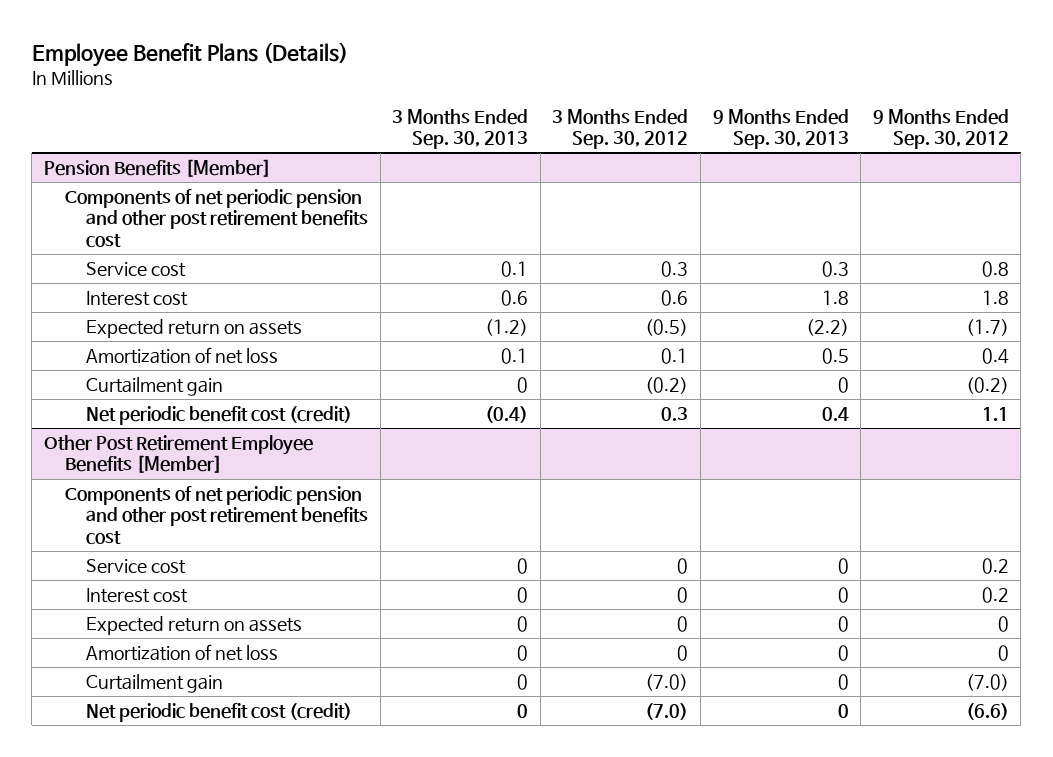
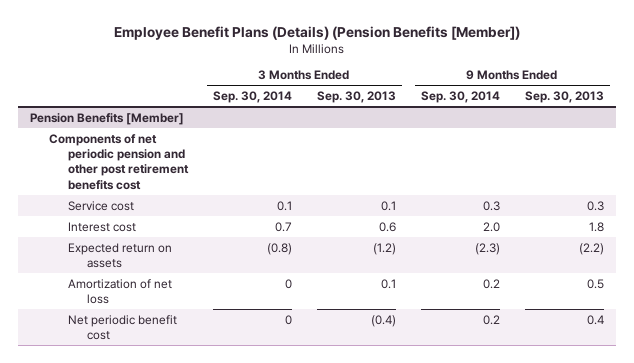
[31,41,348,67] Employee Benefit Plans (Details) -> [114,25,521,40] Employee Benefit Plans (Details) (Pension Benefits [Member])
[552,108,689,150] 3 Months Ended Sep. 30, 2012 -> none
[872,108,1009,150] 9 Months Ended Sep. 30, 2012 -> none
none -> [212,91,292,104] Sep. 30, 2014
none -> [420,91,500,104] Sep. 30, 2014
[86,377,224,397] Curtailment gain -> none
[43,435,313,474] Other Post Retirement Employee Benefits [Member] -> none
[64,486,369,545] Components of net periodic pension and other post retirement benefits cost -> none
[86,559,187,575] Service cost -> none
[86,588,189,604] Interest cost -> none
[86,616,303,636] Expected return on assets -> none
[86,644,279,662] Amortization of net loss -> none
[86,674,224,694] Curtailment gain -> none
[86,703,353,723] Net periodic benefit cost (credit) -> none
[86,406,353,426] Net periodic benefit cost (credit) -> [68,314,178,340] Net periodic benefit cost

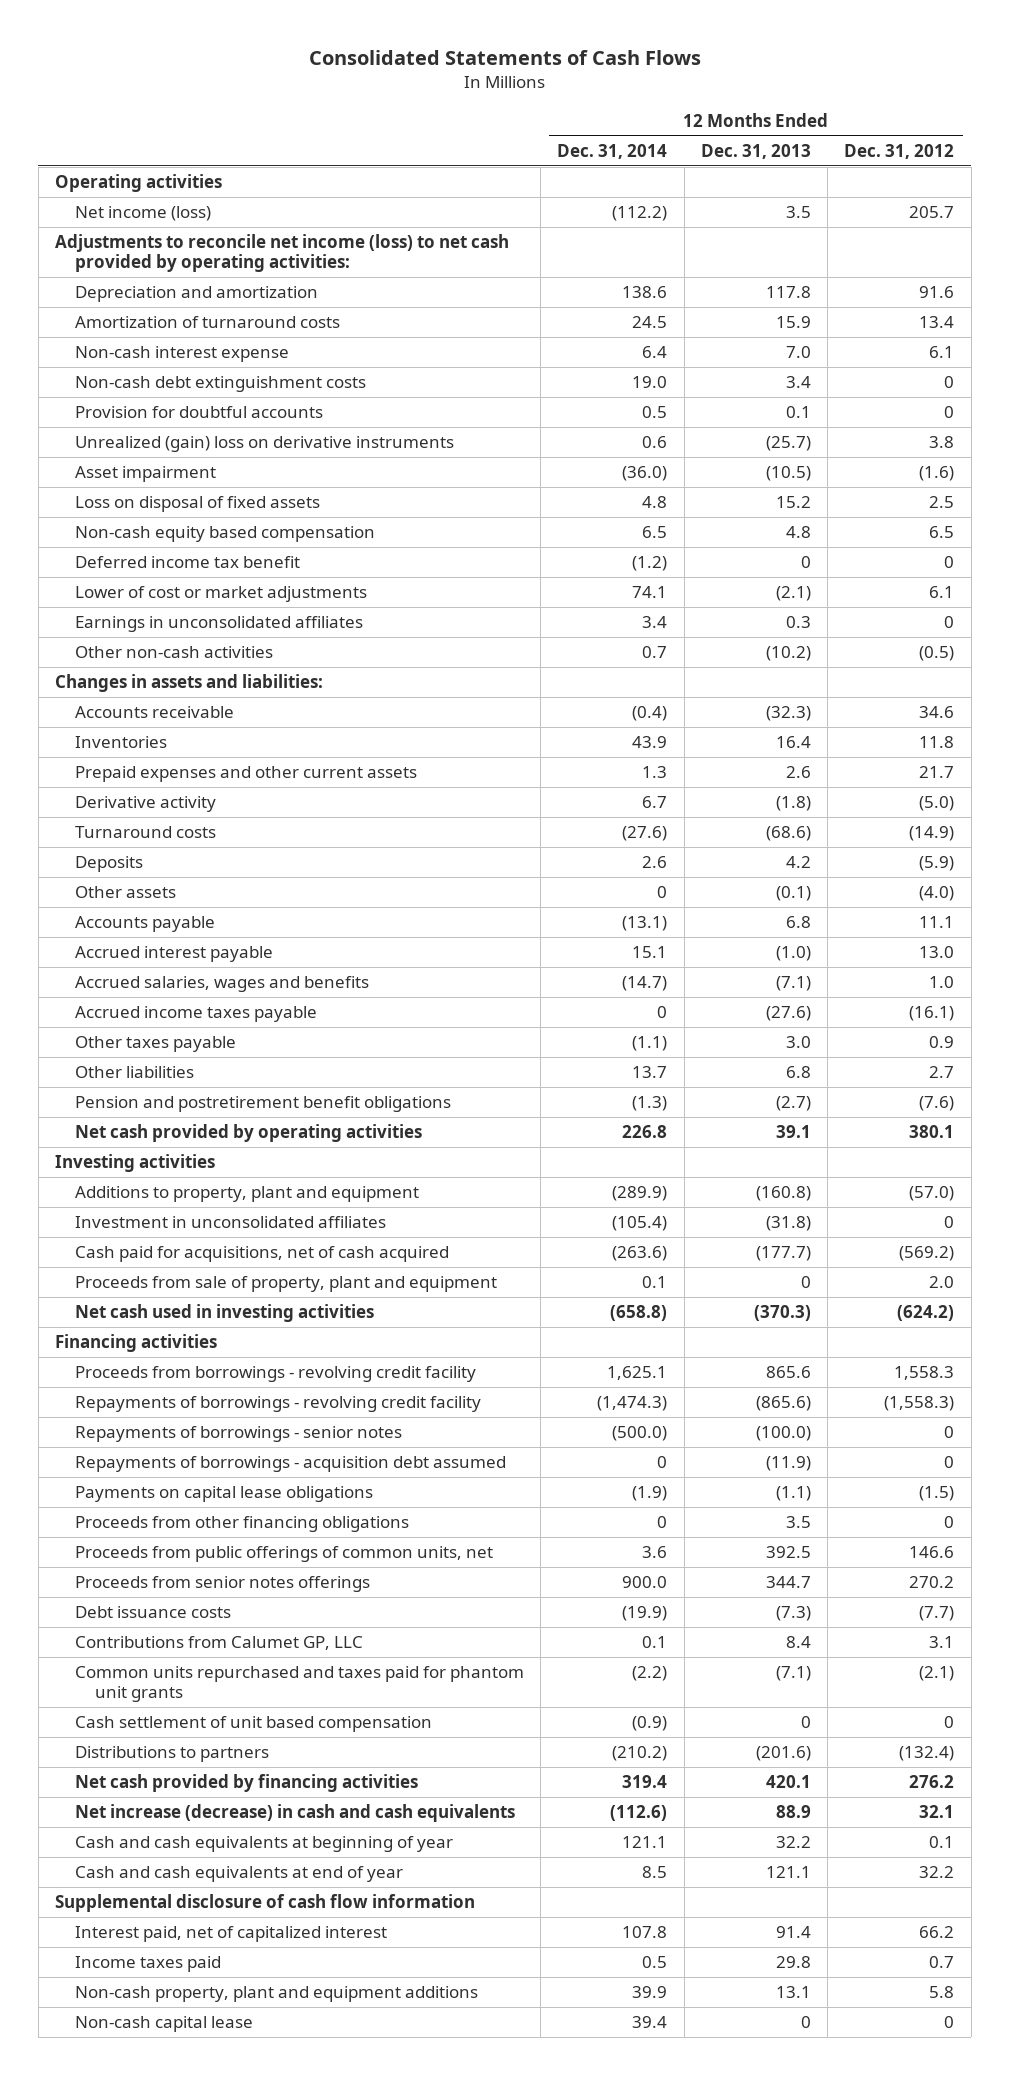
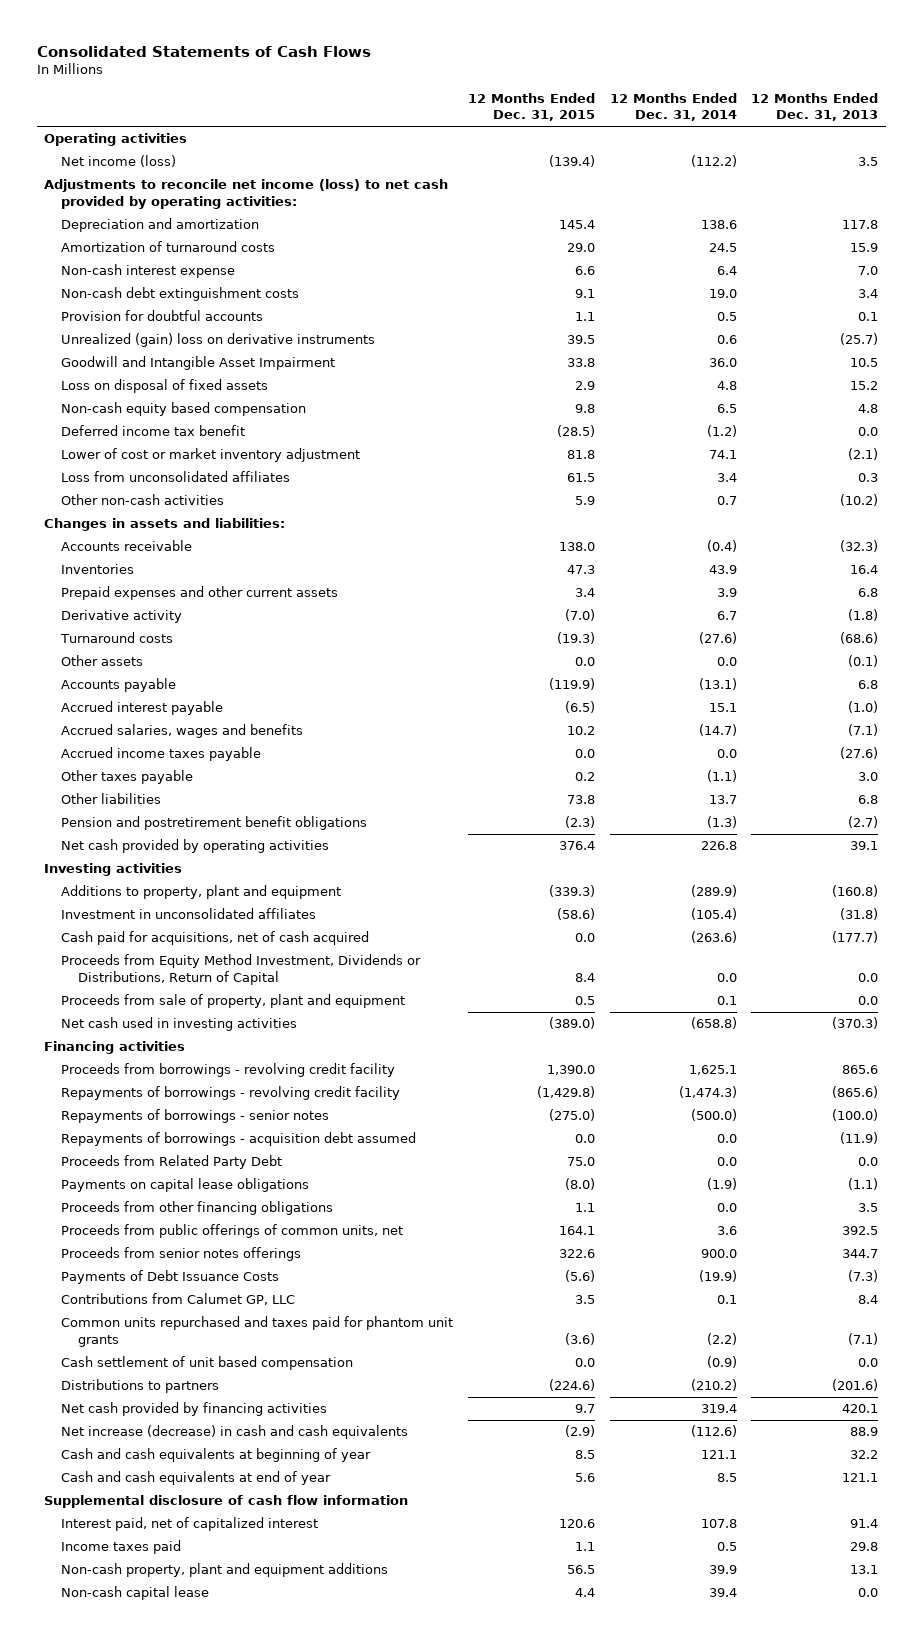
[844,143,955,159] Dec. 31, 2012 -> none
none -> [467,92,595,122] 12 Months Ended Dec. 31, 2015
[74,466,216,483] Asset impairment -> none
none -> [61,356,336,371] Goodwill and Intangible Asset Impairment
[800,556,811,569] 0 -> [858,427,879,437] 0.0
[74,586,367,603] Lower of cost or market adjustments -> [61,448,361,463] Lower of cost or market inventory adjustment
[74,616,363,633] Earnings in unconsolidated affiliates -> [61,471,291,483] Loss from unconsolidated affiliates
[642,766,668,779] 1.3 -> [716,588,737,598] 3.9
[785,766,811,779] 2.6 -> [858,588,879,598] 6.8
[74,856,143,873] Deposits -> none
[657,886,668,899] 0 -> [716,657,737,667] 0.0
[657,1006,668,1019] 0 -> [716,749,737,759] 0.0
none -> [61,954,422,985] Proceeds from Equity Method Investment, Dividends or Distributions, Return of Capital
[800,1276,811,1289] 0 -> [858,996,879,1006] 0.0
[657,1456,668,1469] 0 -> [716,1134,737,1144] 0.0
none -> [61,1155,283,1170] Proceeds from Related Party Debt
[657,1516,668,1529] 0 -> [716,1203,737,1213] 0.0
[74,1606,231,1619] Debt issuance costs -> [61,1270,280,1285] Payments of Debt Issuance Costs
[800,1716,811,1729] 0 -> [858,1358,879,1368] 0.0
[800,2016,811,2029] 0 -> [858,1588,879,1598] 0.0

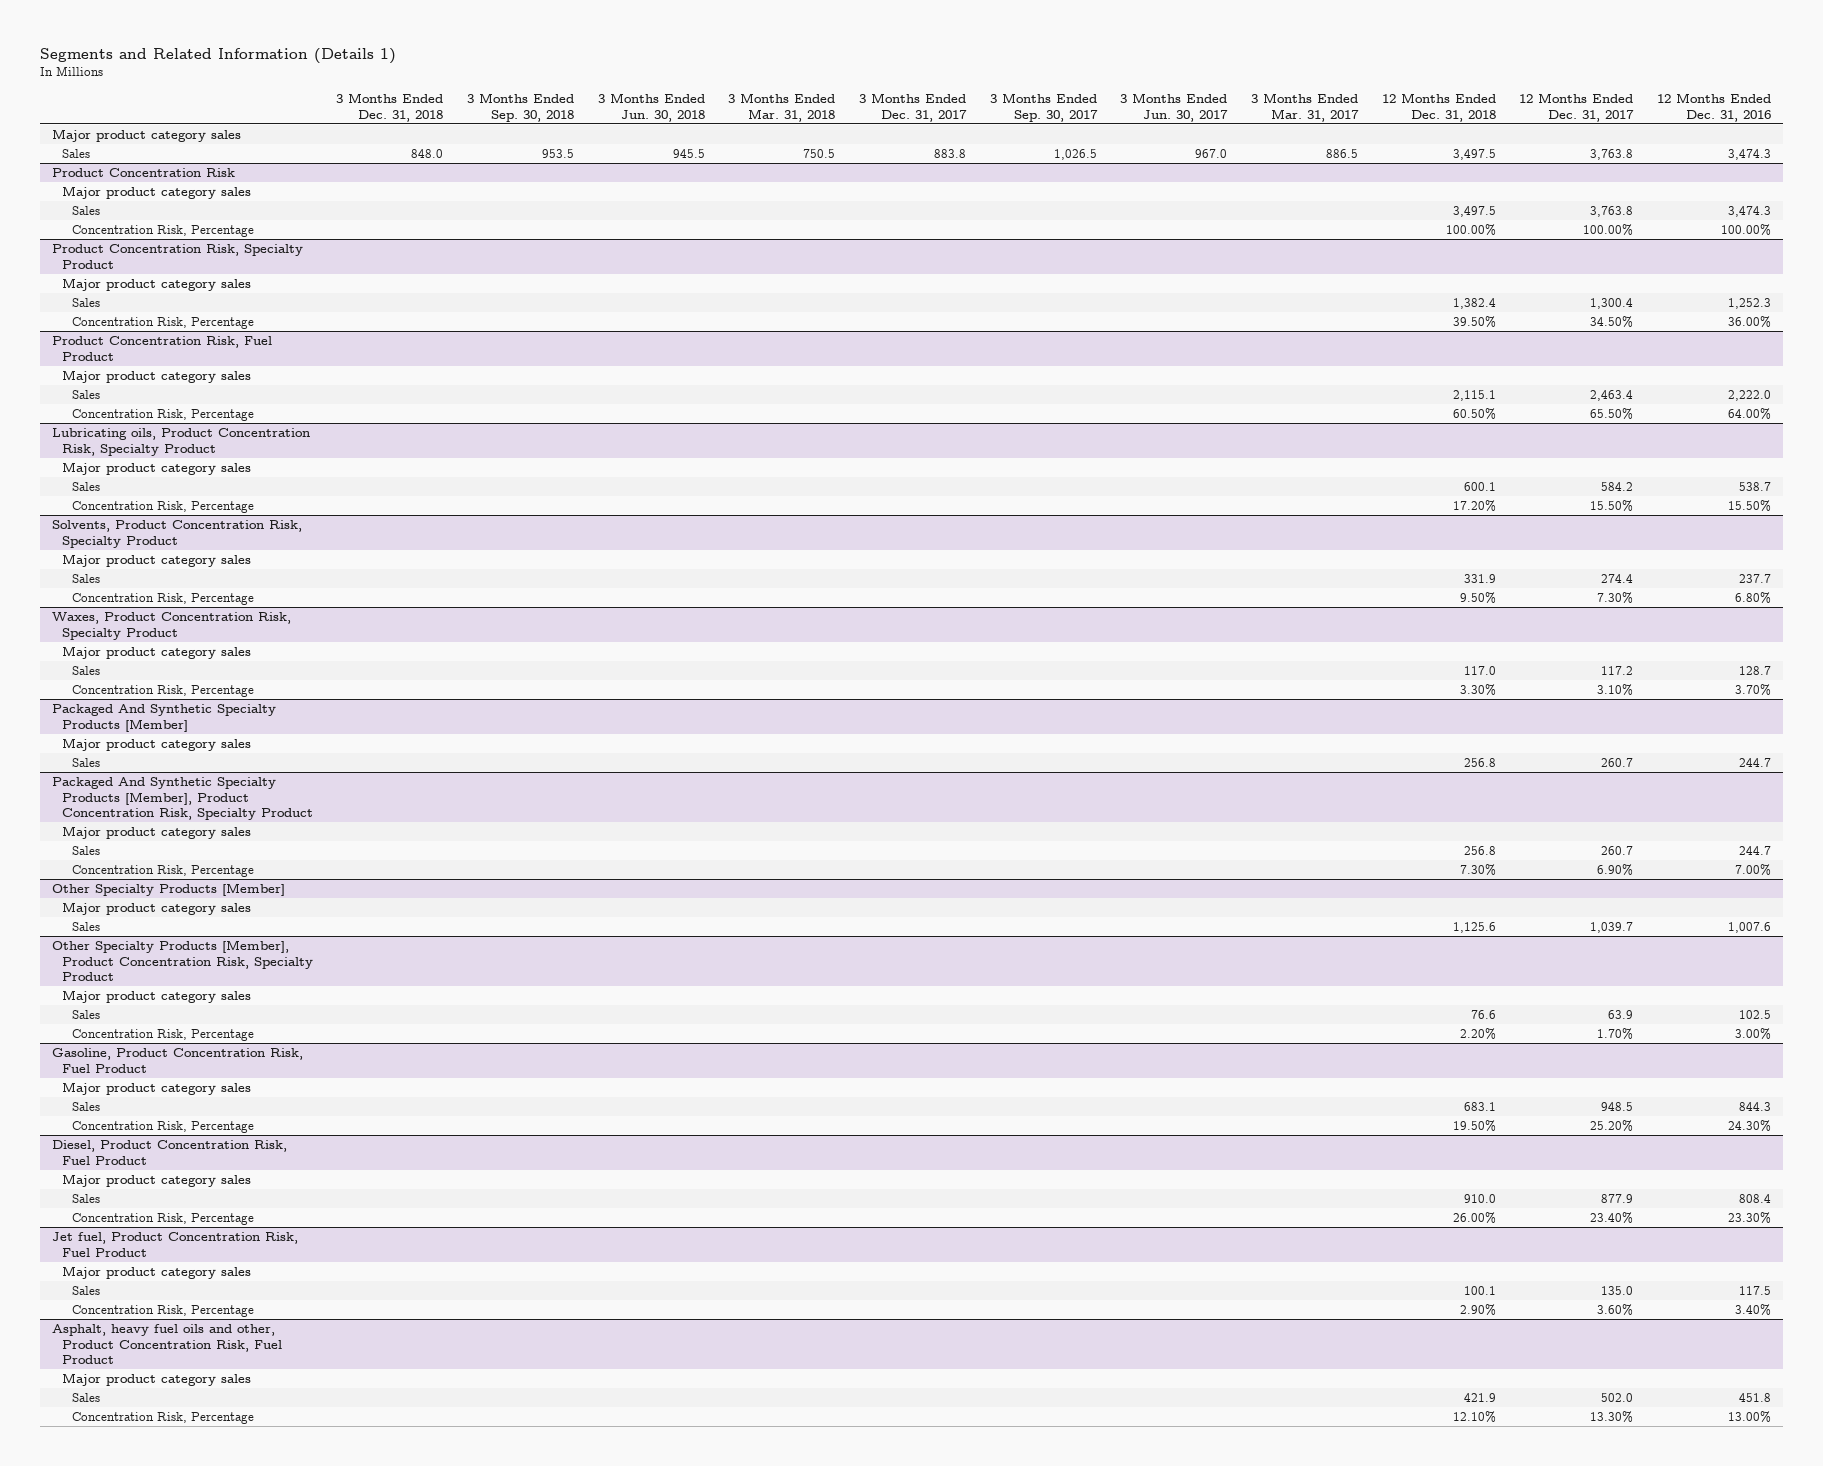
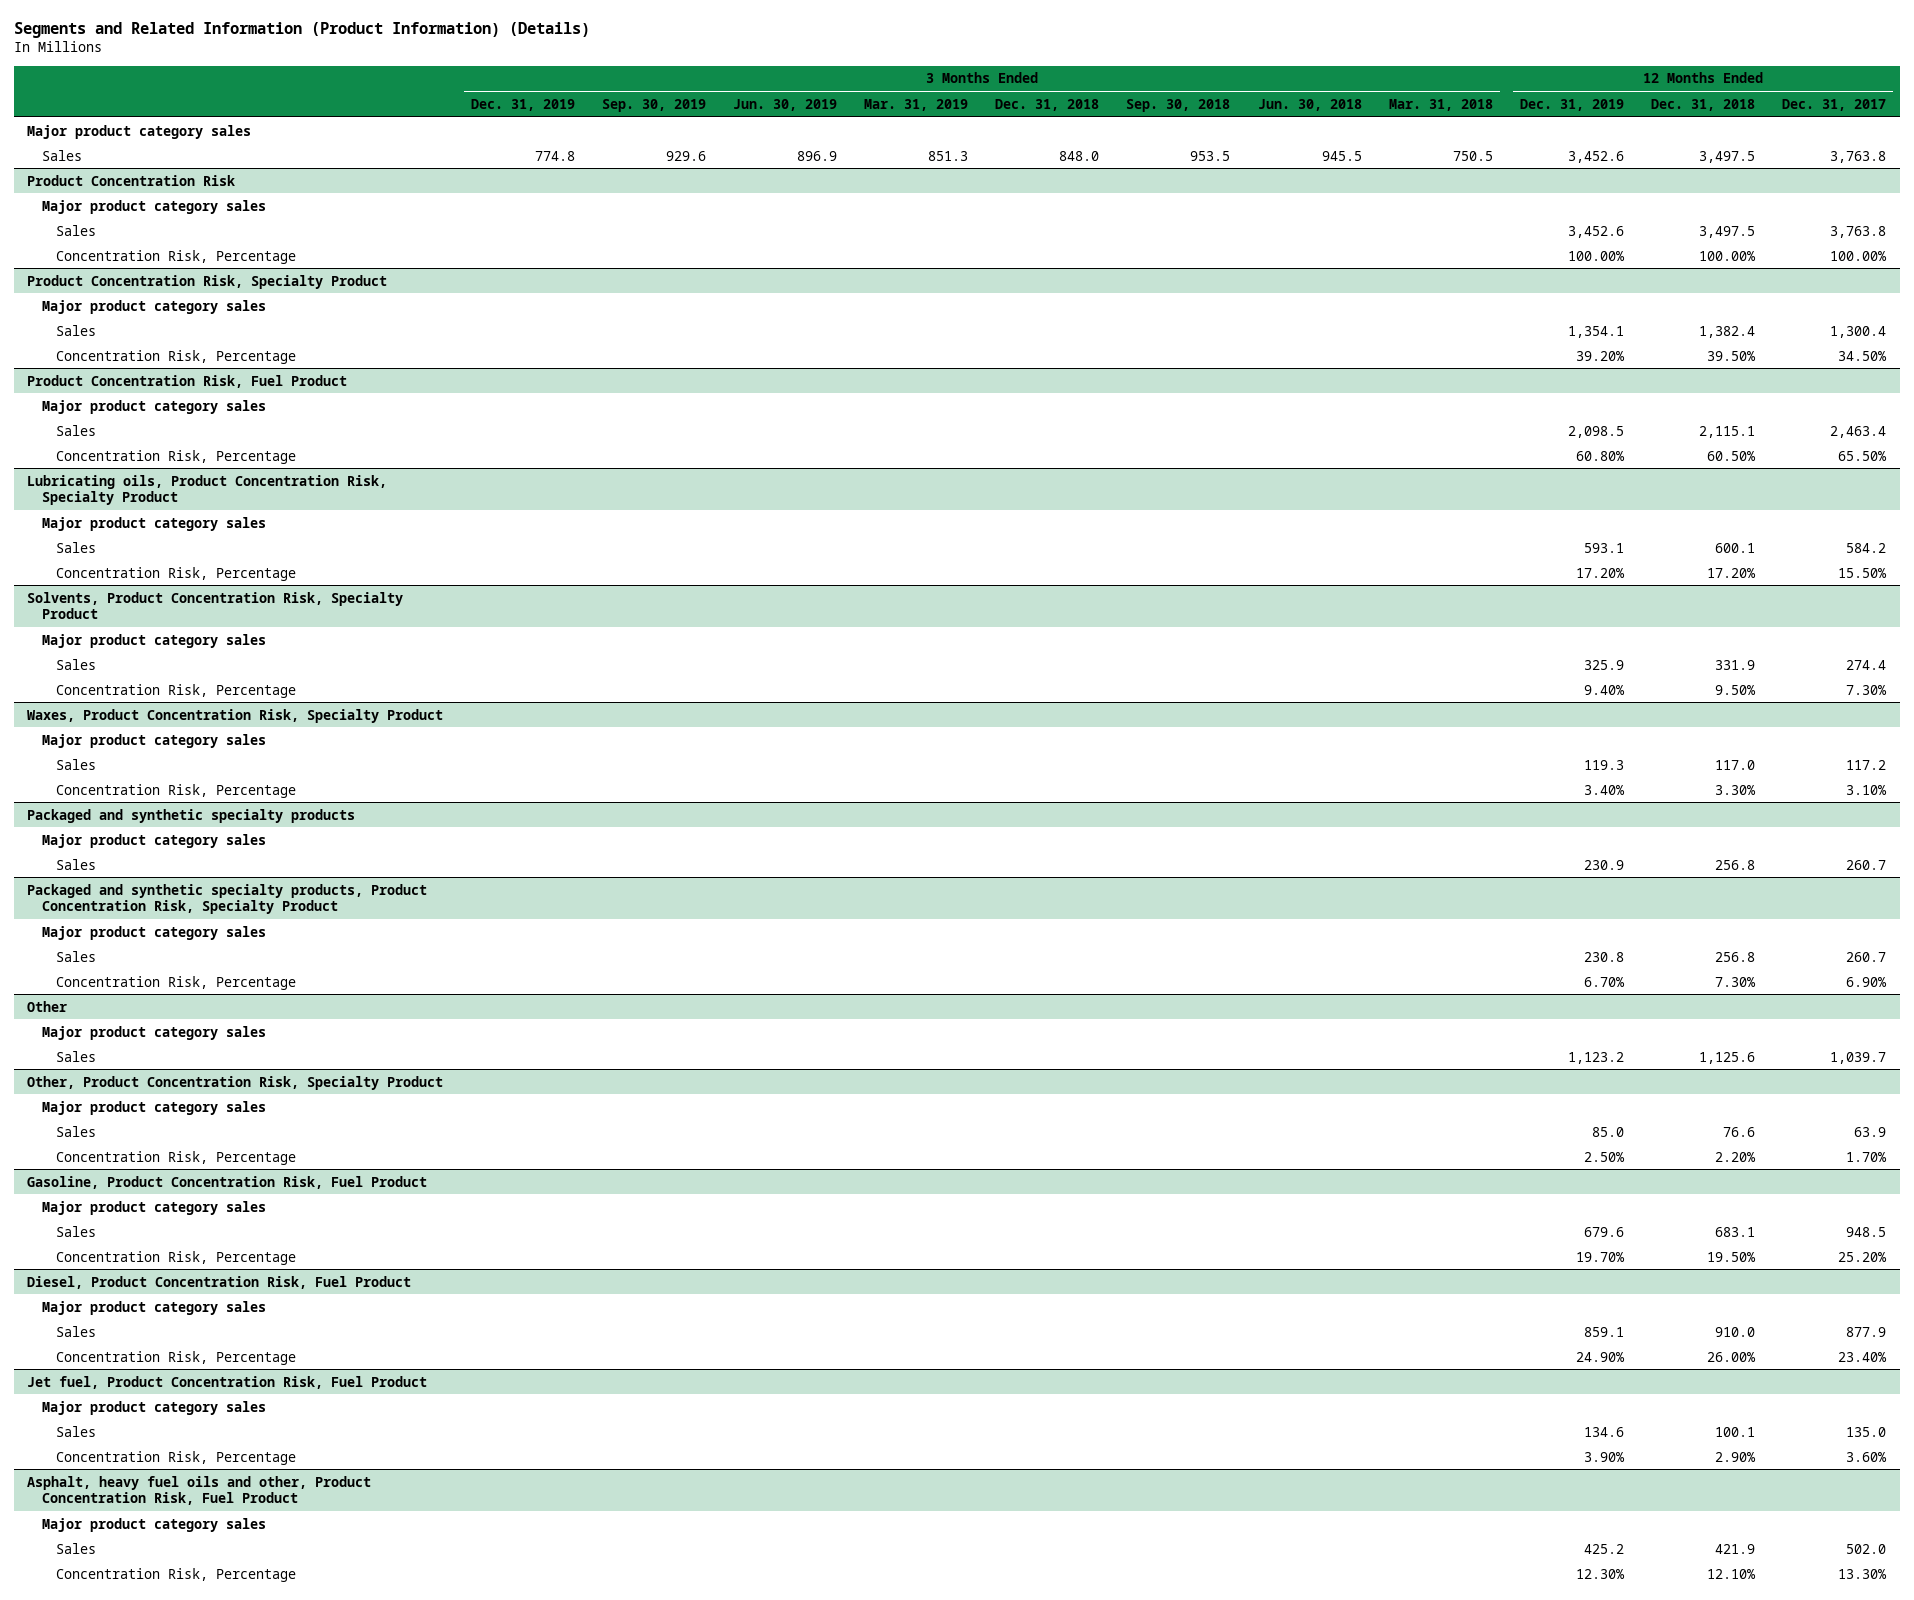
[39,48,396,65] Segments and Related Information (Details 1) -> [13,22,590,39] Segments and Related Information (Product Information) (Details)
[859,92,968,122] 3 Months Ended Dec. 31, 2017 -> none
[989,92,1098,122] 3 Months Ended Sep. 30, 2017 -> none
[1120,92,1229,122] 3 Months Ended Jun. 30, 2017 -> none
[1250,92,1359,122] 3 Months Ended Mar. 31, 2017 -> none
[1656,92,1771,122] 12 Months Ended Dec. 31, 2016 -> none
none -> [470,98,575,111] Dec. 31, 2019
none -> [601,98,706,112] Sep. 30, 2019
none -> [732,98,837,111] Jun. 30, 2019
none -> [864,98,969,111] Mar. 31, 2019
none -> [1520,98,1625,111] Dec. 31, 2019
[51,703,276,732] Packaged And Synthetic Specialty Products [Member] -> [27,808,356,823] Packaged and synthetic specialty products
[51,776,313,821] Packaged And Synthetic Specialty Products [Member], Product Concentration Risk, Specialty Product -> [27,883,428,914] Packaged and synthetic specialty products, Product Concentration Risk, Specialty Product
[51,882,285,896] Other Specialty Products [Member] -> [27,1000,68,1012] Other
[51,939,313,982] Other Specialty Products [Member], Product Concentration Risk, Specialty Product -> [27,1075,444,1090] Other, Product Concentration Risk, Specialty Product

